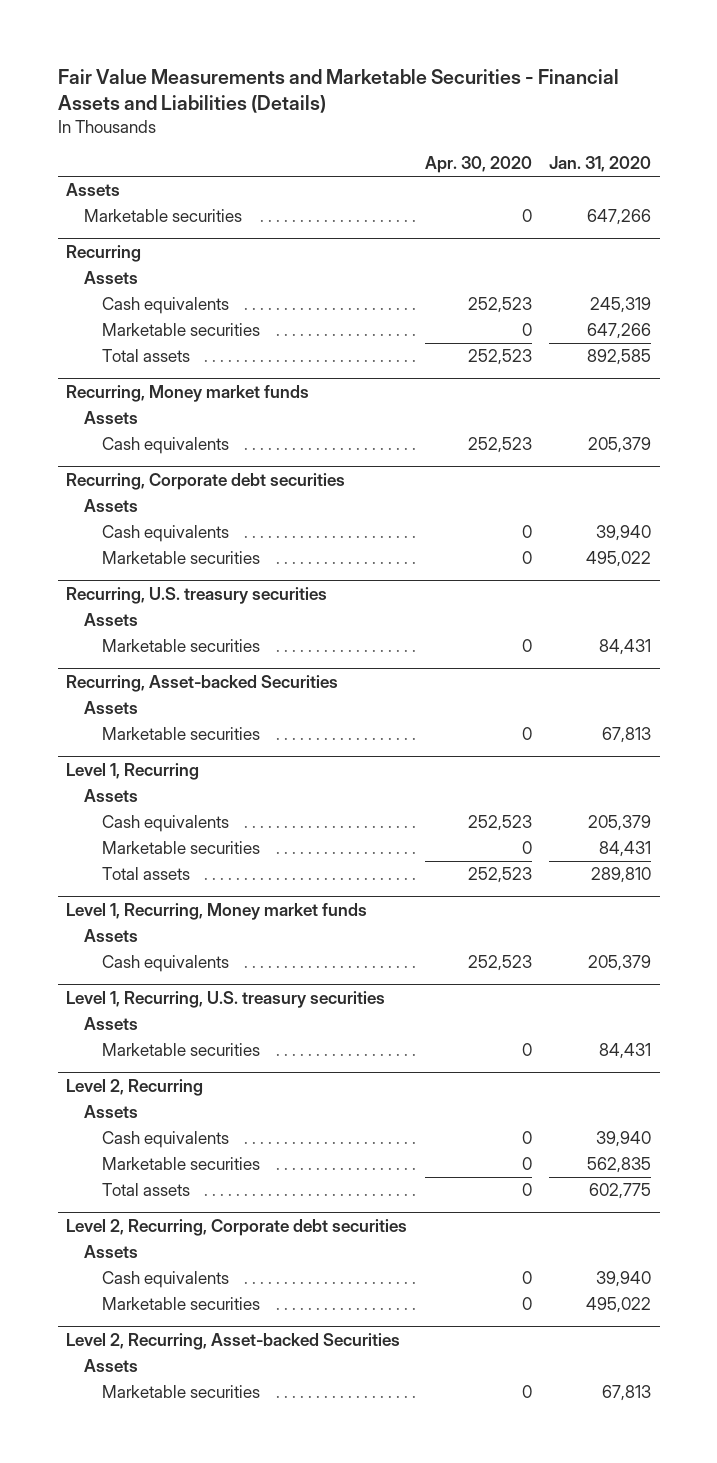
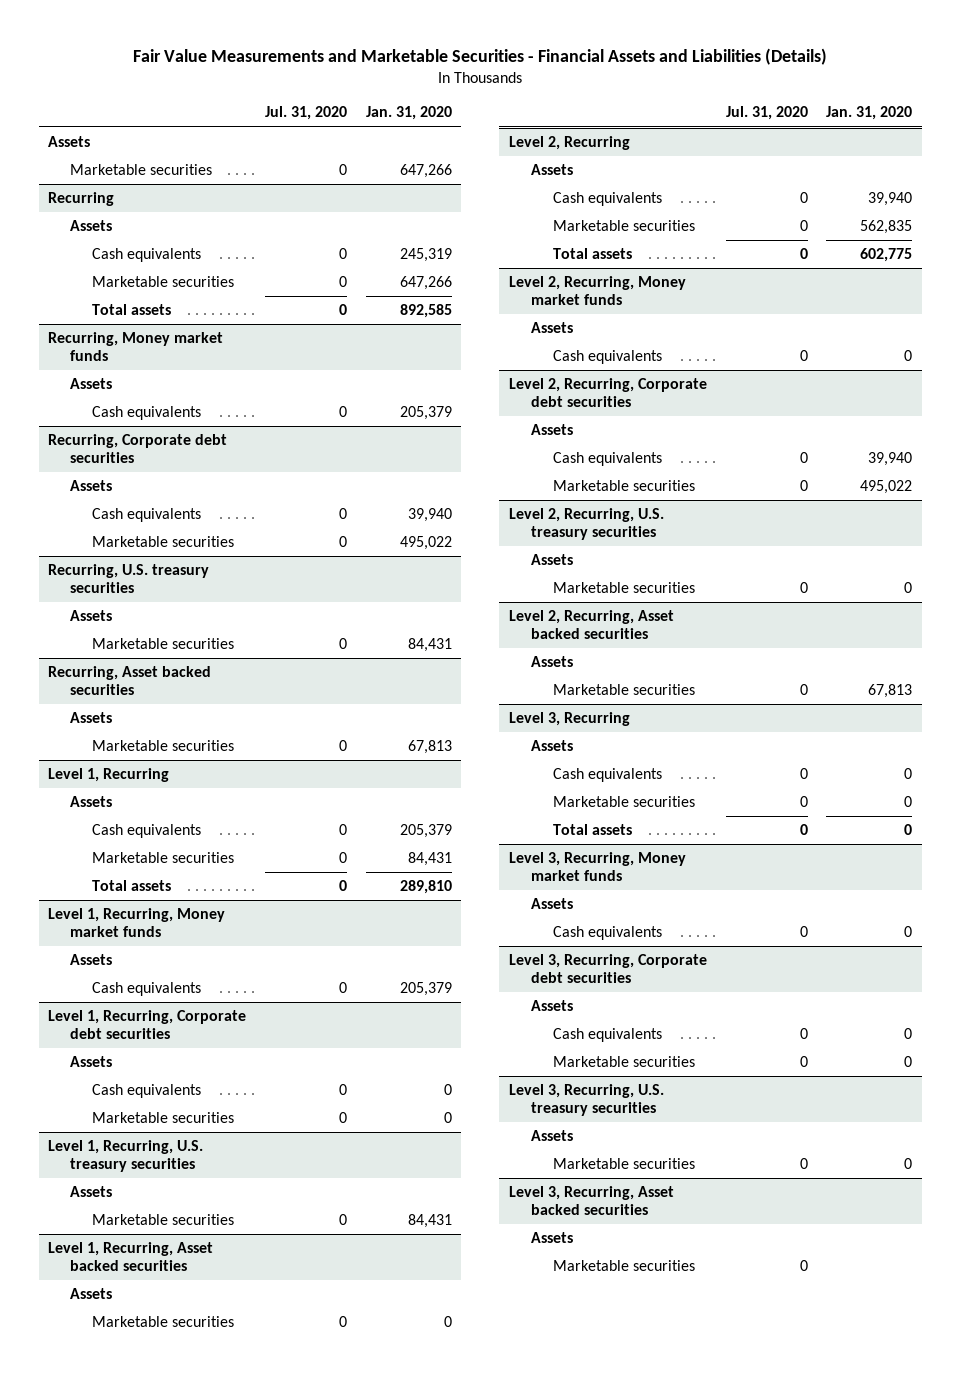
[424,156,532,174] Apr. 30, 2020 -> none
none -> [264,106,347,121] Jul. 31, 2020
[66,675,339,693] Recurring, Asset-backed Securities -> [47,666,211,695] Recurring, Asset backed securities
none -> [47,1010,246,1039] Level 1, Recurring, Corporate debt securities
none -> [69,1056,112,1068] Assets
none -> [91,1084,201,1099] Cash equivalents
none -> [91,1112,234,1124] Marketable securities
none -> [47,1242,213,1271] Level 1, Recurring, Asset backed securities
none -> [69,1288,112,1300] Assets
none -> [91,1316,234,1328] Marketable securities
none -> [508,276,686,305] Level 2, Recurring, Money market funds
none -> [530,322,573,334] Assets
none -> [552,350,662,365] Cash equivalents
[66,1333,401,1351] Level 2, Recurring, Asset-backed Securities -> none
none -> [508,508,664,540] Level 2, Recurring, U.S. treasury securities
none -> [552,582,695,594] Marketable securities
none -> [508,610,674,639] Level 2, Recurring, Asset backed securities
none -> [530,656,573,668] Assets
none -> [508,712,630,727] Level 3, Recurring
none -> [530,740,573,752] Assets
none -> [552,768,662,783] Cash equivalents
none -> [552,796,695,808] Marketable securities
none -> [552,824,632,836] Total assets
none -> [508,852,686,881] Level 3, Recurring, Money market funds
none -> [530,898,573,910] Assets
none -> [552,926,662,941] Cash equivalents
none -> [508,954,707,983] Level 3, Recurring, Corporate debt securities
none -> [530,1000,573,1012] Assets
none -> [552,1028,662,1043] Cash equivalents
none -> [552,1056,695,1068] Marketable securities
none -> [508,1084,664,1116] Level 3, Recurring, U.S. treasury securities
none -> [530,1130,573,1142] Assets
none -> [552,1158,695,1170] Marketable securities
none -> [508,1186,674,1215] Level 3, Recurring, Asset backed securities
none -> [530,1232,573,1244] Assets
none -> [552,1260,695,1272] Marketable securities

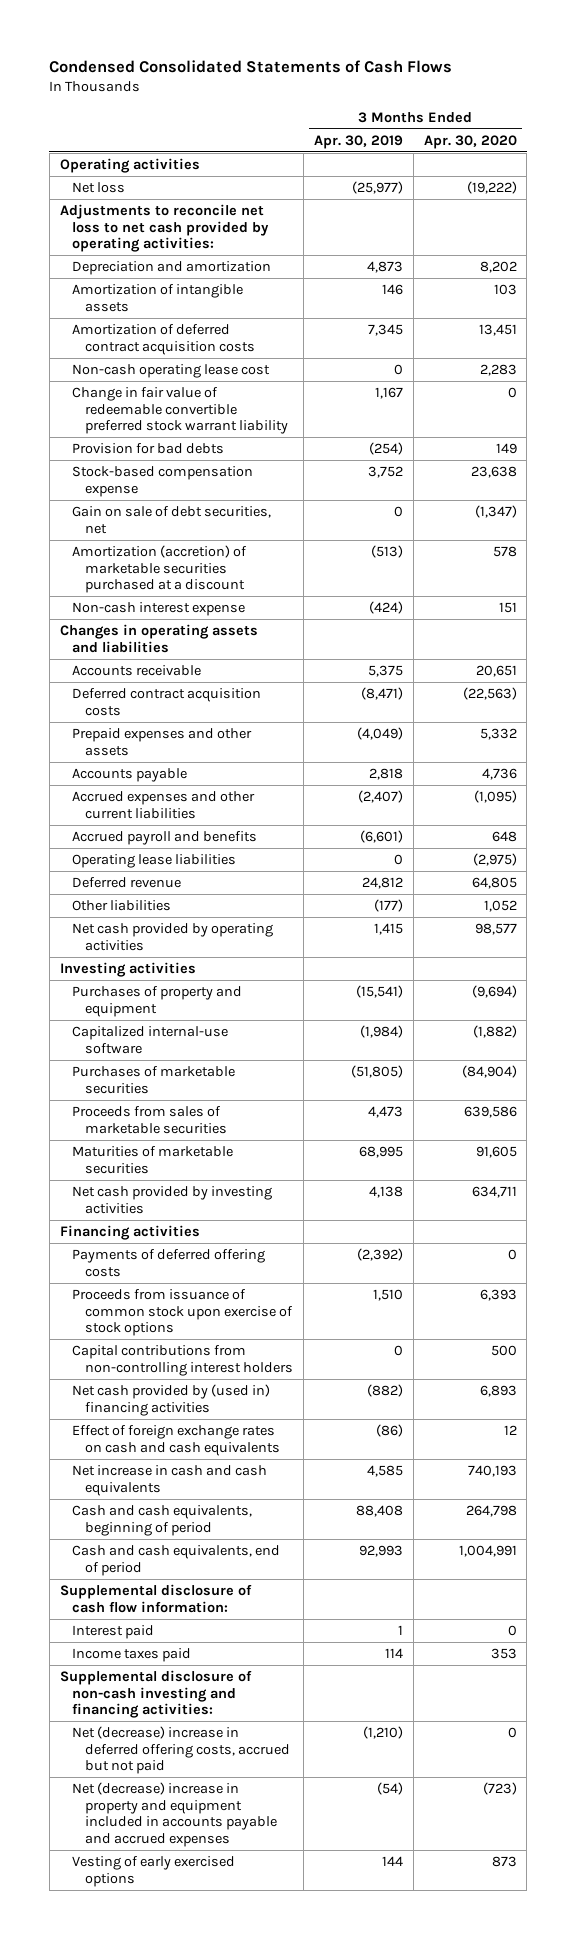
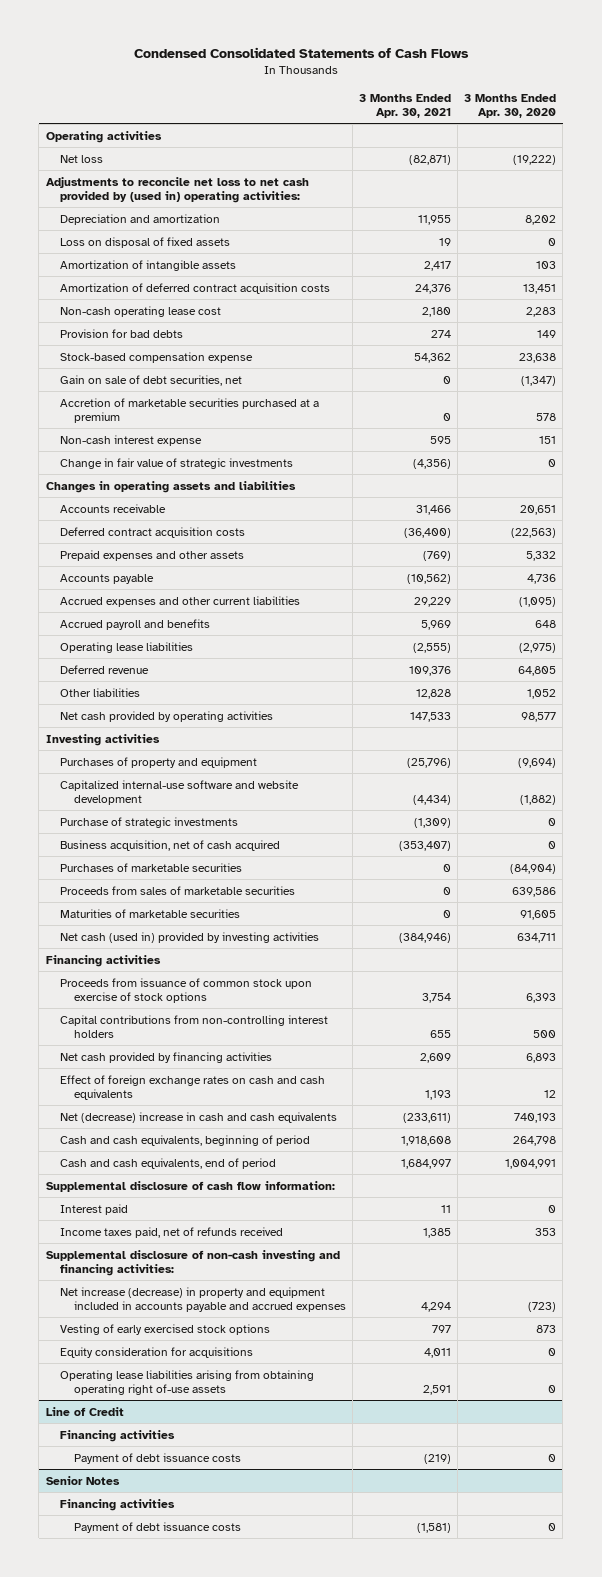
[313,134,403,149] Apr. 30, 2019 -> none
none -> [358,93,451,118] 3 Months Ended Apr. 30, 2021
[59,204,270,253] Adjustments to reconcile net loss to net cash provided by operating activities: -> [45,176,309,203] Adjustments to reconcile net loss to net cash provided by (used in) operating activities:
none -> [59,236,230,248] Loss on disposal of fixed assets
[72,387,289,435] Change in fair value of redeemable convertible preferred stock warrant liability -> none
[72,545,248,594] Amortization (accretion) of marketable securities purchased at a discount -> [59,397,319,423] Accretion of marketable securities purchased at a premium
none -> [59,457,293,469] Change in fair value of strategic investments
[72,1026,229,1054] Capitalized internal-use software -> [59,779,299,805] Capitalized internal-use software and website development
none -> [59,816,238,828] Purchase of strategic investments
none -> [59,839,280,851] Business acquisition, net of cash acquired
[72,1186,273,1214] Net cash provided by investing activities -> [59,931,319,943] Net cash (used in) provided by investing activities
[72,1249,266,1277] Payments of deferred offering costs -> none
[72,1384,271,1416] Net cash provided by (used in) financing activities -> [59,1051,272,1063] Net cash provided by financing activities
[72,1465,268,1496] Net increase in cash and cash equivalents -> [59,1111,337,1123] Net (decrease) increase in cash and cash equivalents
[72,1648,192,1663] Income taxes paid -> [59,1226,283,1238] Income taxes paid, net of refunds received
[72,1726,291,1775] Net (decrease) increase in deferred offering costs, accrued but not paid -> none
[72,1782,278,1848] Net (decrease) increase in property and equipment included in accounts payable and accrued expenses -> [59,1286,346,1312] Net increase (decrease) in property and equipment included in accounts payable and accrued expenses
[72,1856,236,1887] Vesting of early exercised options -> [59,1323,270,1335] Vesting of early exercised stock options
none -> [59,1346,253,1358] Equity consideration for acquisitions
none -> [59,1369,314,1395] Operating lease liabilities arising from obtaining operating right of-use assets
none -> [45,1406,124,1416] Line of Credit
none -> [59,1429,175,1442] Financing activities
none -> [73,1452,241,1464] Payment of debt issuance costs
none -> [45,1475,120,1485] Senior Notes
none -> [59,1498,175,1511] Financing activities
none -> [73,1521,241,1533] Payment of debt issuance costs

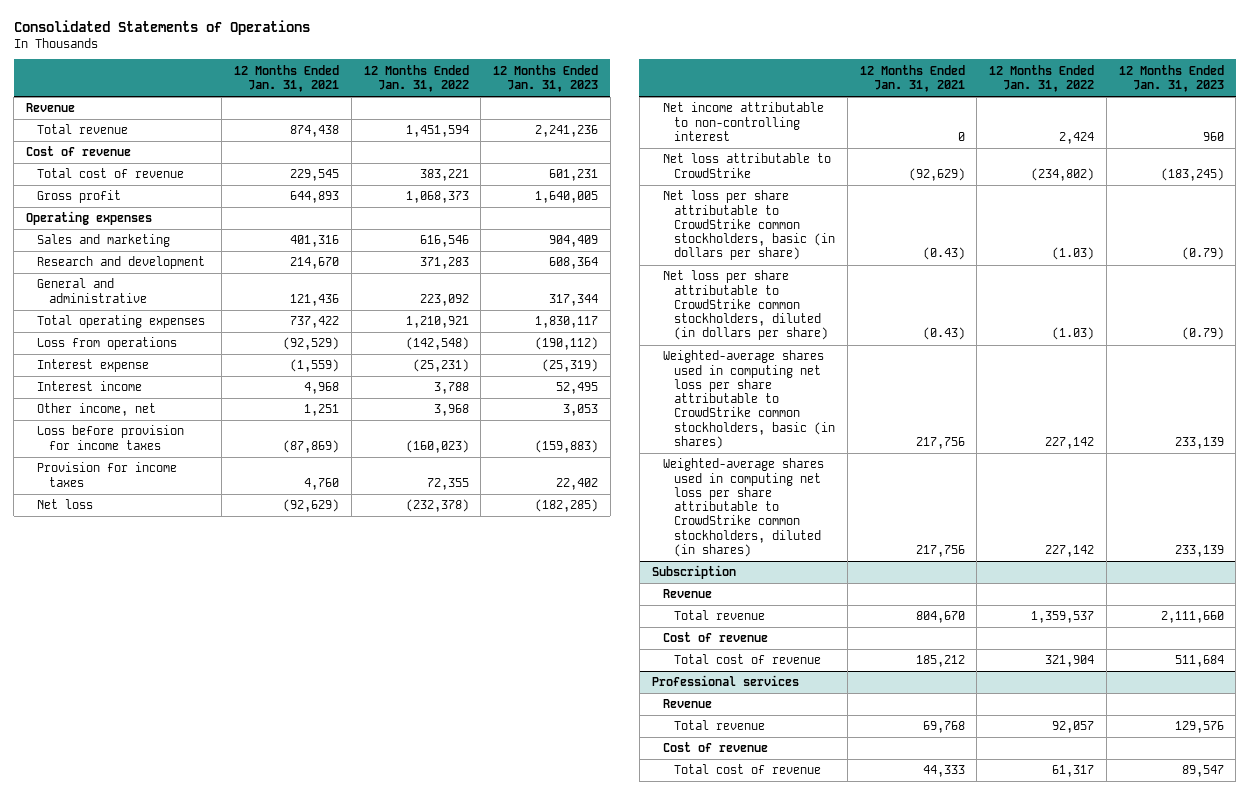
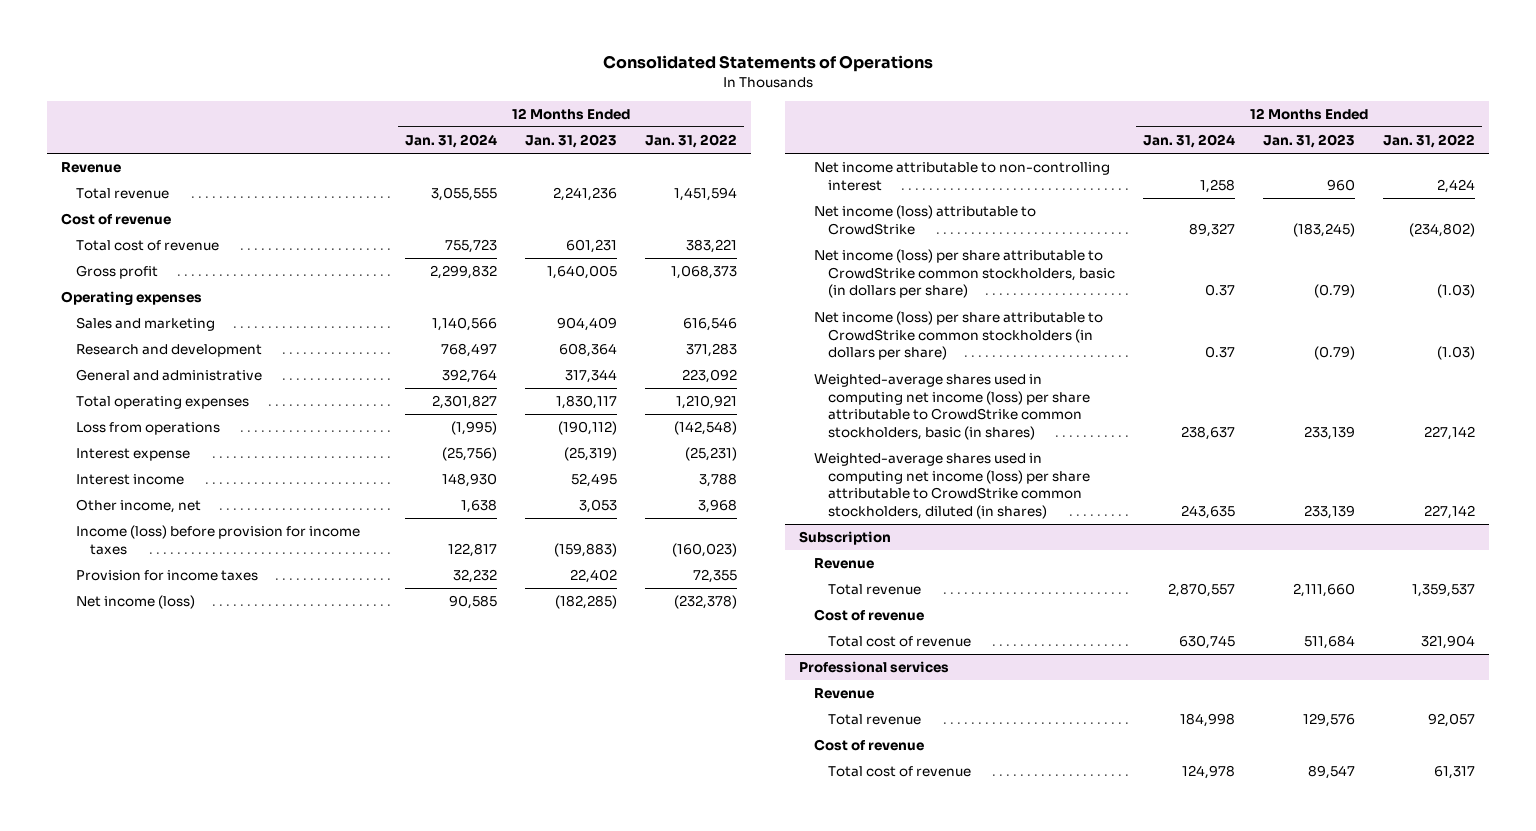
[234,64,340,92] 12 Months Ended Jan. 31, 2021 -> none
none -> [405,134,498,149] Jan. 31, 2024
[37,425,185,450] Loss before provision for income taxes -> [75,525,360,555] Income (loss) before provision for income taxes
[37,499,94,510] Net loss -> [75,595,195,610] Net income (loss)
[662,153,831,178] Net loss attributable to CrowdStrike -> [813,205,1036,235] Net income (loss) attributable to CrowdStrike
[662,190,836,261] Net loss per share attributable to CrowdStrike common stockholders, basic (in dollars per share) -> [813,249,1116,299] Net income (loss) per share attributable to CrowdStrike common stockholders, basic (in dollars per share)
[662,270,829,341] Net loss per share attributable to CrowdStrike common stockholders, diluted (in dollars per share) -> [813,311,1103,361] Net income (loss) per share attributable to CrowdStrike common stockholders (in dollars per share)
[662,350,836,449] Weighted-average shares used in computing net loss per share attributable to CrowdStrike common stockholders, basic (in shares) -> [813,374,1091,441] Weighted-average shares used in computing net income (loss) per share attributable to CrowdStrike common stockholders, basic (in shares)
[662,458,824,557] Weighted-average shares used in computing net loss per share attributable to CrowdStrike common stockholders, diluted (in shares) -> [813,453,1091,520] Weighted-average shares used in computing net income (loss) per share attributable to CrowdStrike common stockholders, diluted (in shares)

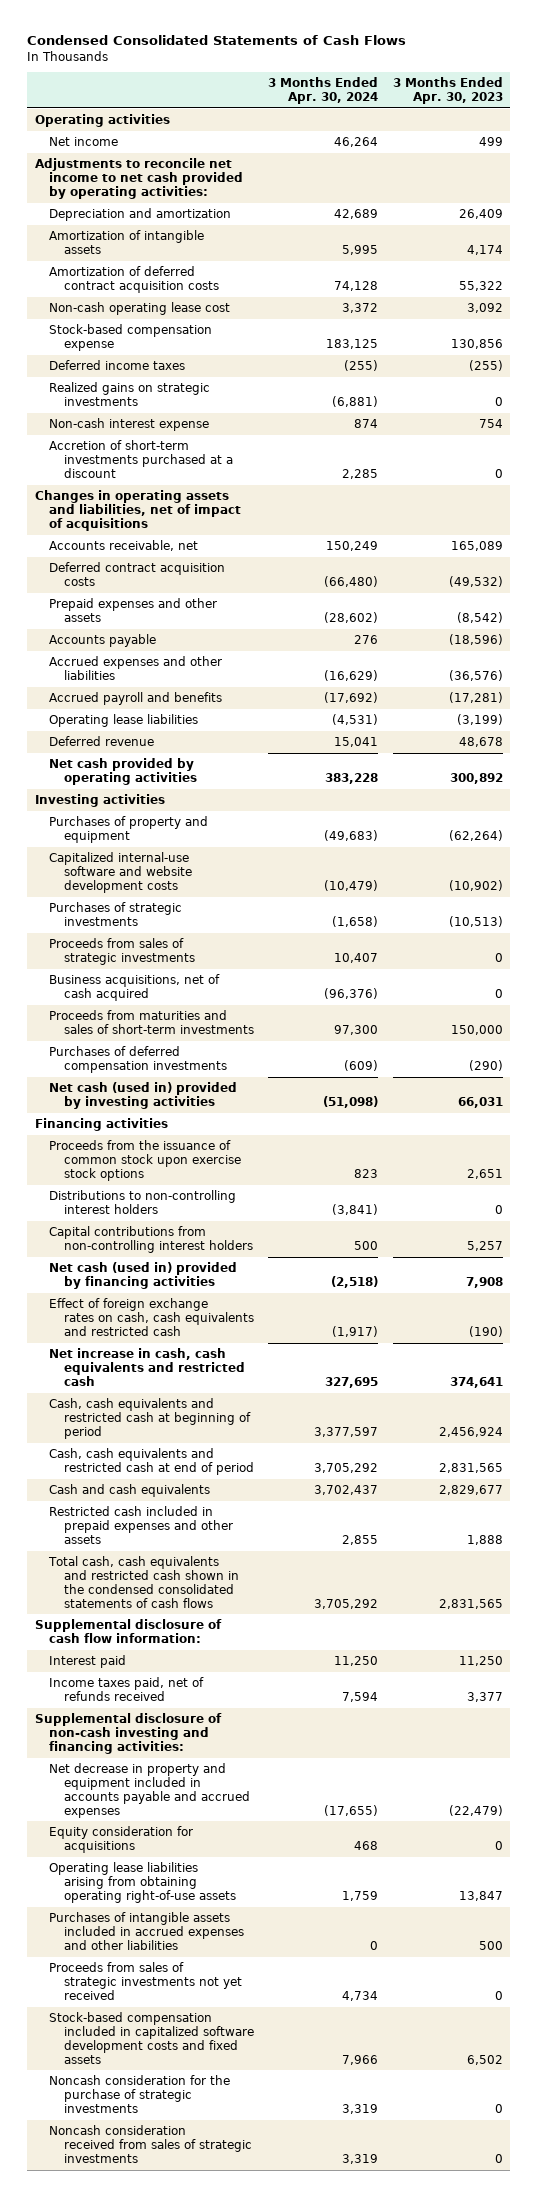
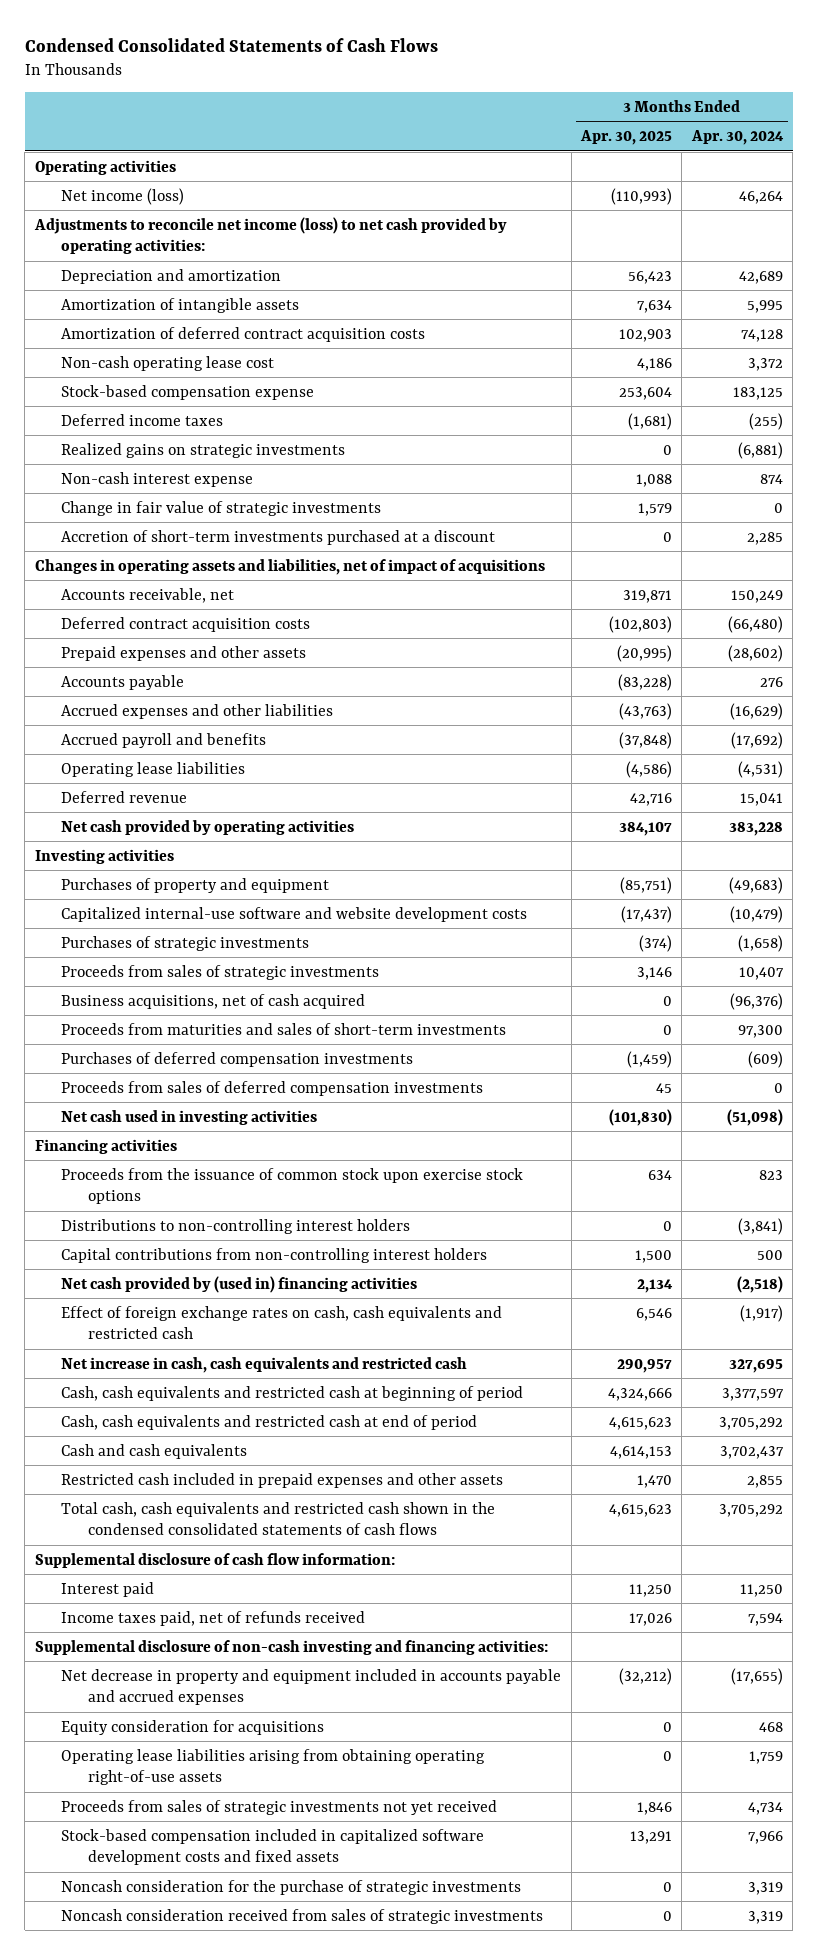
[393,77,504,105] 3 Months Ended Apr. 30, 2023 -> none
none -> [579,130,672,146] Apr. 30, 2025
[49,137,119,147] Net income -> [61,187,185,205] Net income (loss)
[34,158,244,199] Adjustments to reconcile net income to net cash provided by operating activities: -> [33,216,507,255] Adjustments to reconcile net income (loss) to net cash provided by operating activities:
none -> [61,500,382,516] Change in fair value of strategic investments
none -> [61,1080,484,1096] Proceeds from sales of deferred compensation investments
[49,1082,238,1110] Net cash (used in) provided by investing activities -> [61,1109,318,1125] Net cash used in investing activities
[49,1262,238,1290] Net cash (used in) provided by financing activities -> [61,1275,418,1293] Net cash provided by (used in) financing activities
[49,1912,244,1950] Purchases of intangible assets included in accrued expenses and other liabilities -> none

